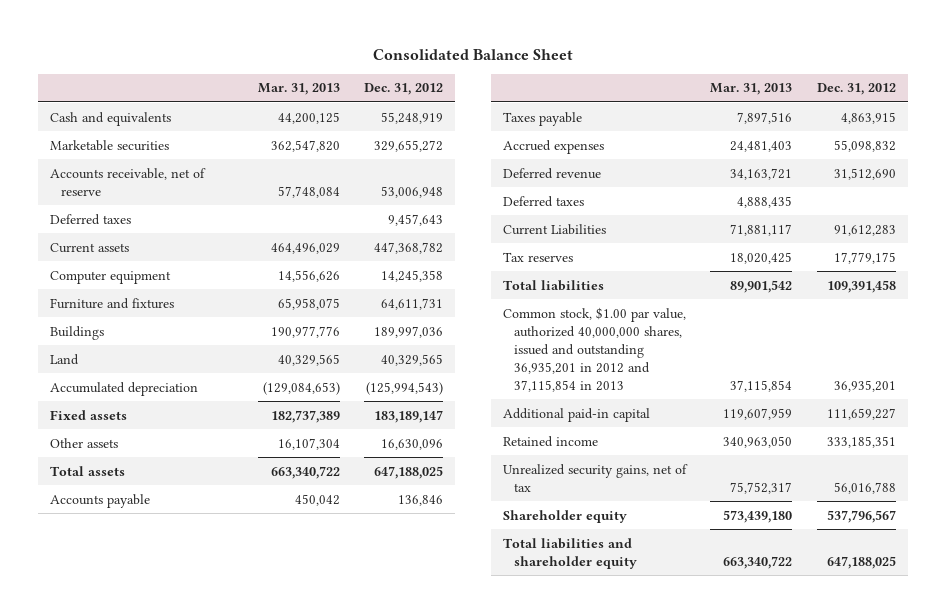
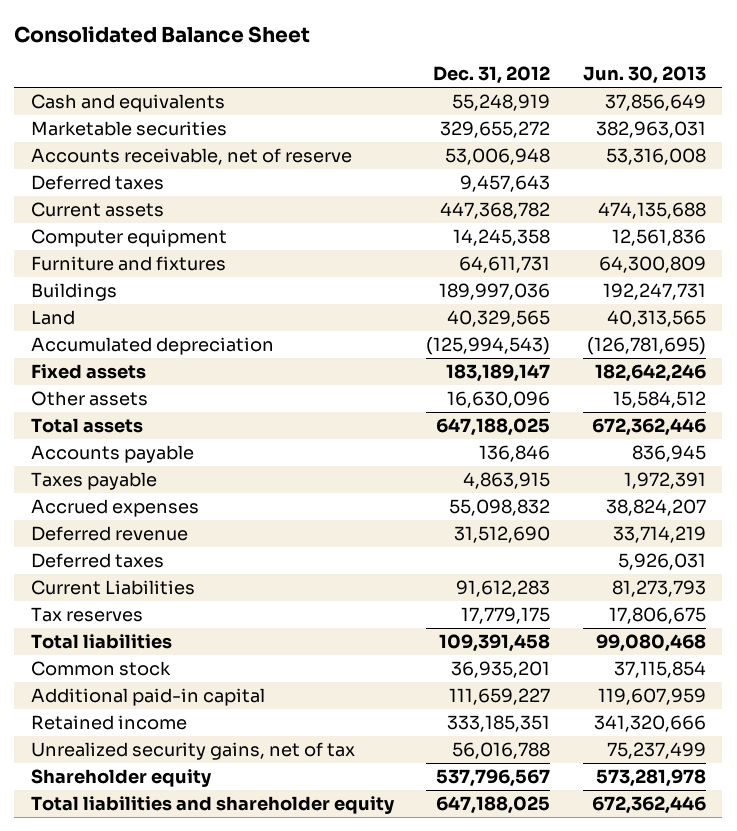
[257,83,340,96] Mar. 31, 2013 -> none
none -> [582,65,706,84] Jun. 30, 2013
[502,306,686,392] Common stock, $1.00 par value, authorized 40,000,000 shares, issued and outstanding 36,935,201 in 2012 and 37,115,854 in 2013 -> [30,661,171,677] Common stock

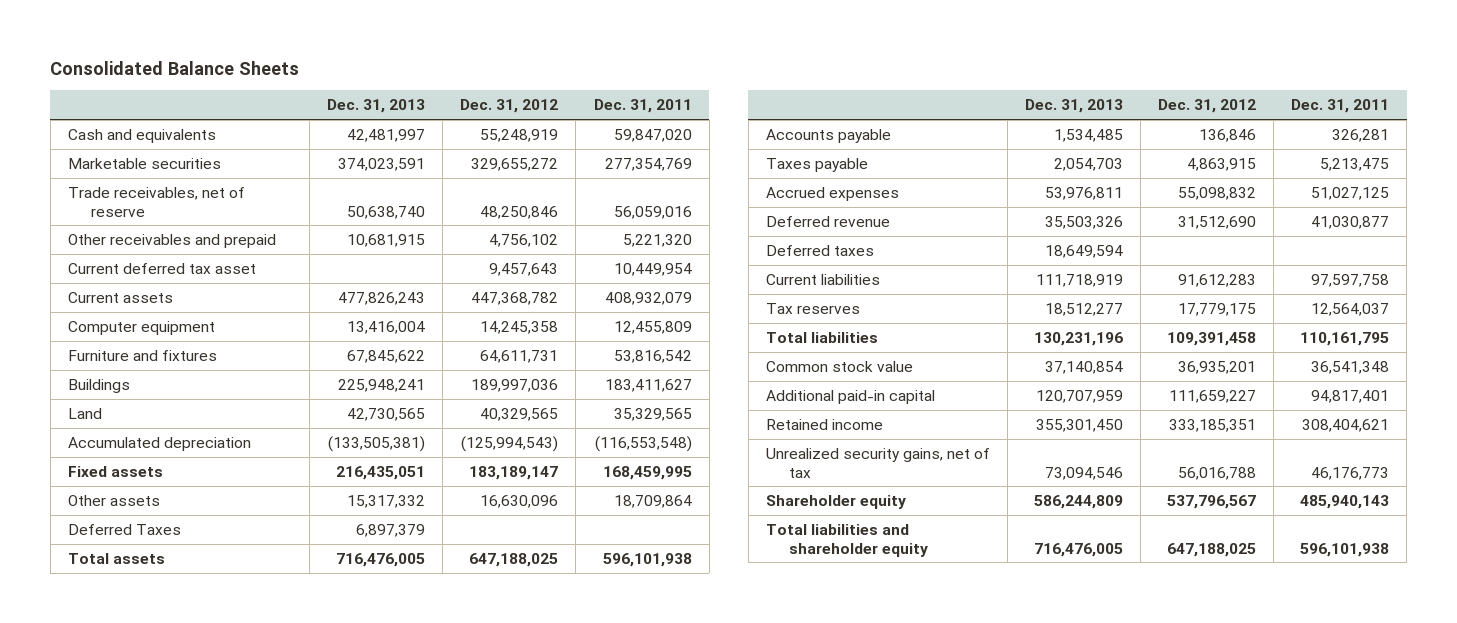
[14,26,311,44] Consolidated Balance Sheet -> [50,60,300,75] Consolidated Balance Sheets
[582,65,706,84] Jun. 30, 2013 -> none
none -> [327,99,426,114] Dec. 31, 2013
none -> [593,99,692,114] Dec. 31, 2011
[30,148,352,166] Accounts receivable, net of reserve -> none
none -> [68,186,246,217] Trade receivables, net of reserve
none -> [68,233,277,248] Other receivables and prepaid
[30,175,164,191] Deferred taxes -> [68,262,257,274] Current deferred tax asset
none -> [68,523,182,535] Deferred Taxes
[30,580,195,596] Current Liabilities -> [765,273,880,285] Current liabilities
[30,661,171,677] Common stock -> [765,360,913,372] Common stock value

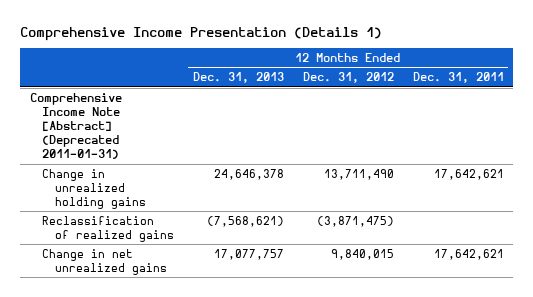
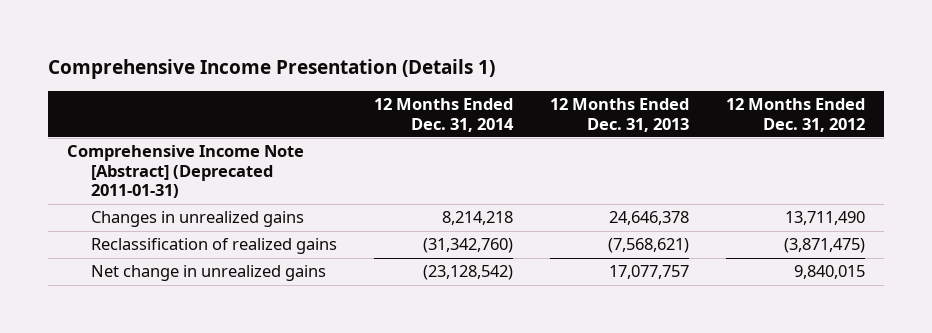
[412,72,504,84] Dec. 31, 2011 -> none
none -> [373,98,514,132] 12 Months Ended Dec. 31, 2014
[42,168,147,209] Change in unrealized holding gains -> [90,211,304,228] Changes in unrealized gains
[42,248,168,275] Change in net unrealized gains -> [90,265,326,282] Net change in unrealized gains

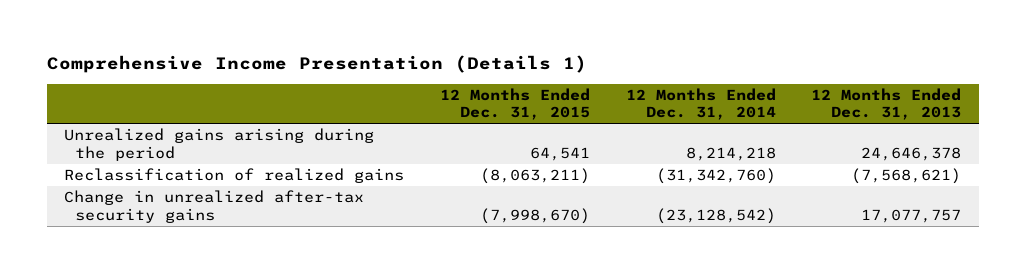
[726,98,866,132] 12 Months Ended Dec. 31, 2012 -> none
none -> [439,87,590,121] 12 Months Ended Dec. 31, 2015
[66,145,304,199] Comprehensive Income Note [Abstract] (Deprecated 2011-01-31) -> none
[90,211,304,228] Changes in unrealized gains -> [64,128,375,161] Unrealized gains arising during the period
[90,265,326,282] Net change in unrealized gains -> [64,190,365,223] Change in unrealized after-tax security gains

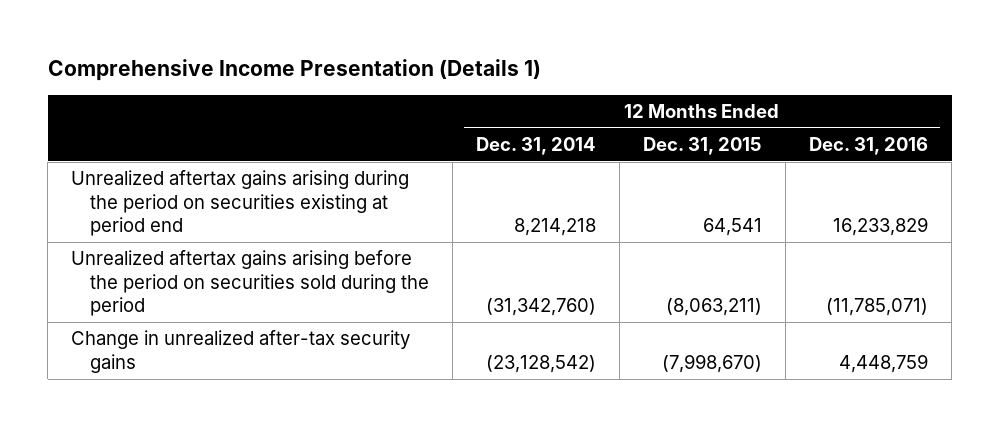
[811,87,962,121] 12 Months Ended Dec. 31, 2013 -> none
none -> [809,136,929,155] Dec. 31, 2016
[64,168,405,184] Reclassification of realized gains -> none
none -> [71,170,410,237] Unrealized aftertax gains arising during the period on securities existing at period end
[64,128,375,161] Unrealized gains arising during the period -> [71,250,429,317] Unrealized aftertax gains arising before the period on securities sold during the period
[529,146,590,161] 64,541 -> [666,298,763,317] (8,063,211)
[685,146,776,161] 8,214,218 -> [486,298,597,317] (31,342,760)

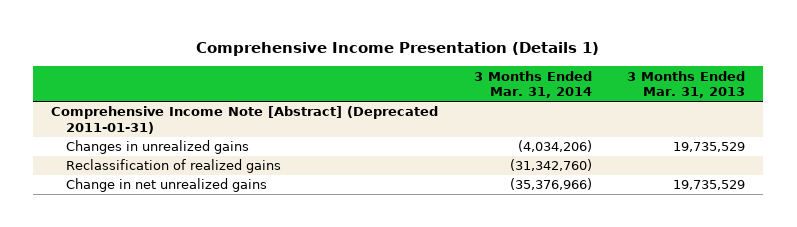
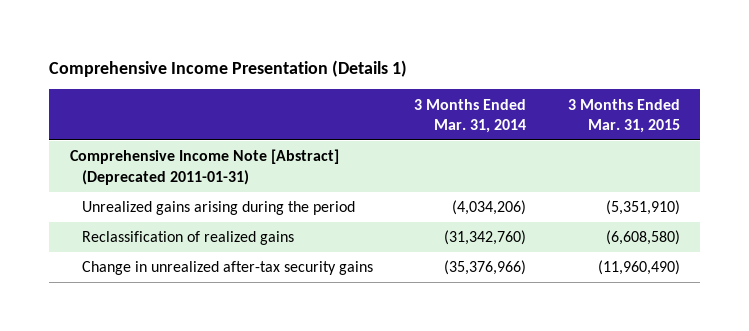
[627,70,746,99] 3 Months Ended Mar. 31, 2013 -> none
none -> [567,98,680,133] 3 Months Ended Mar. 31, 2015
[65,140,249,155] Changes in unrealized gains -> [81,201,355,216] Unrealized gains arising during the period
[65,178,267,193] Change in net unrealized gains -> [81,261,373,276] Change in unrealized after-tax security gains

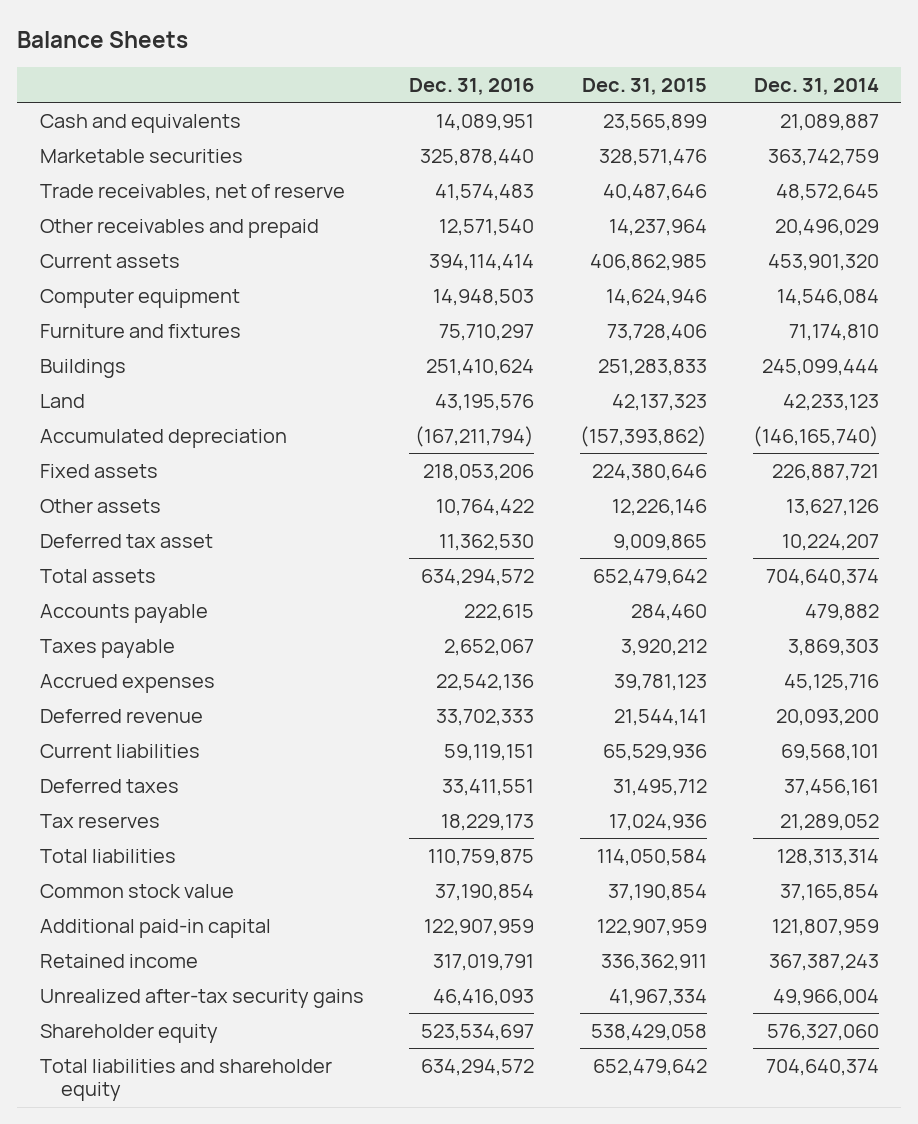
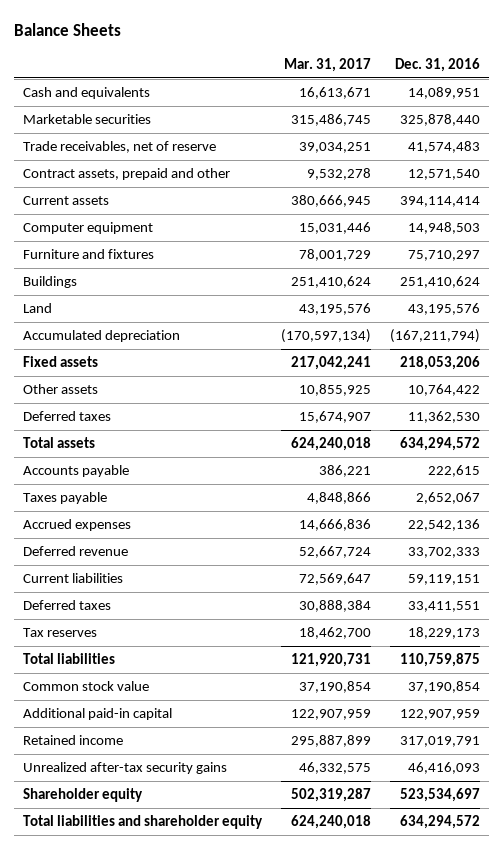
[581,78,707,96] Dec. 31, 2015 -> none
[753,78,879,96] Dec. 31, 2014 -> none
none -> [284,57,372,72] Mar. 31, 2017
[39,218,319,238] Other receivables and prepaid -> [23,168,231,181] Contract assets, prepaid and other
[39,533,213,548] Deferred tax asset -> [23,411,112,422] Deferred taxes

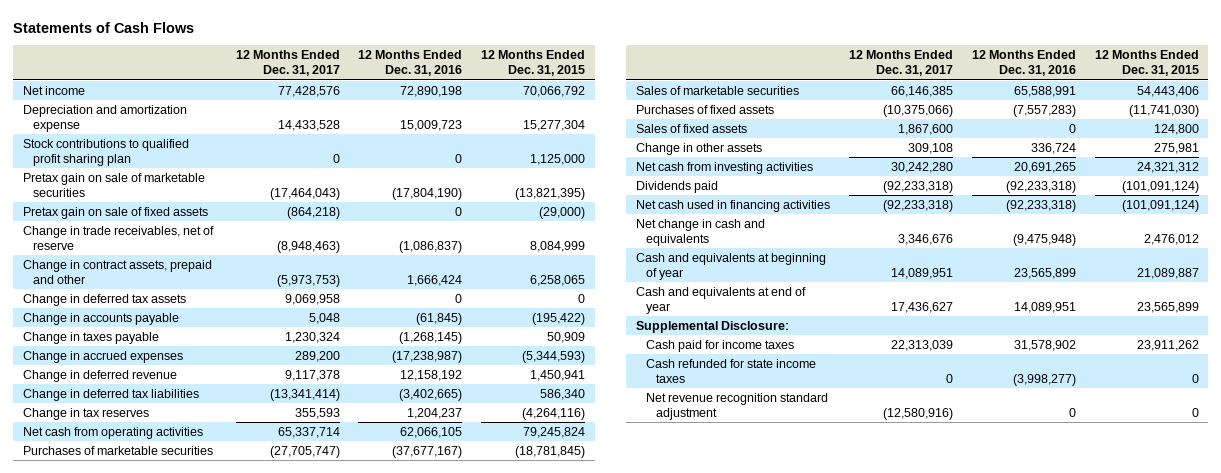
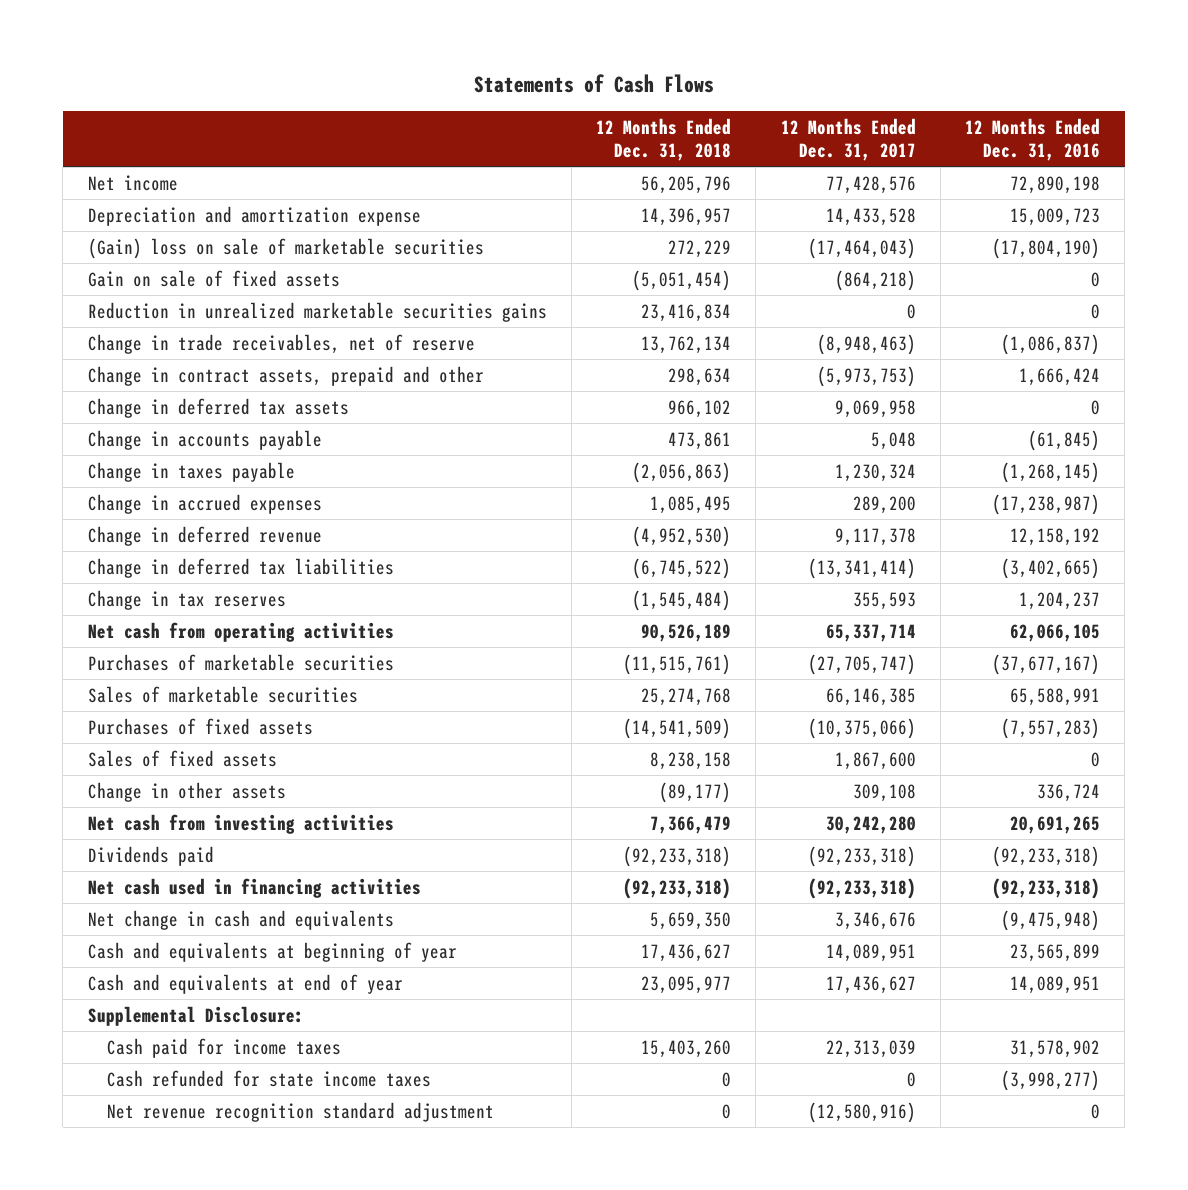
[481,50,586,77] 12 Months Ended Dec. 31, 2015 -> none
none -> [596,118,732,161] 12 Months Ended Dec. 31, 2018
[22,139,189,167] Stock contributions to qualified profit sharing plan -> none
[22,173,205,198] Pretax gain on sale of marketable securities -> [87,237,484,259] (Gain) loss on sale of marketable securities
[22,207,208,220] Pretax gain on sale of fixed assets -> [87,269,340,287] Gain on sale of fixed assets
none -> [87,301,547,322] Reduction in unrealized marketable securities gains

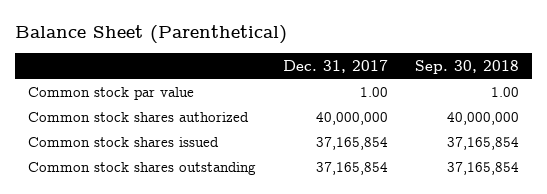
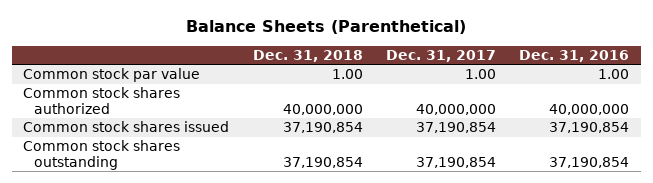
[14,25,287,45] Balance Sheet (Parenthetical) -> [186,20,467,35] Balance Sheets (Parenthetical)
[414,60,519,75] Sep. 30, 2018 -> none
none -> [252,49,363,62] Dec. 31, 2018
none -> [519,49,630,62] Dec. 31, 2016
[315,136,388,150] 37,165,854 -> [415,122,496,134] 37,190,854
[315,161,388,175] 37,165,854 -> [415,156,496,168] 37,190,854

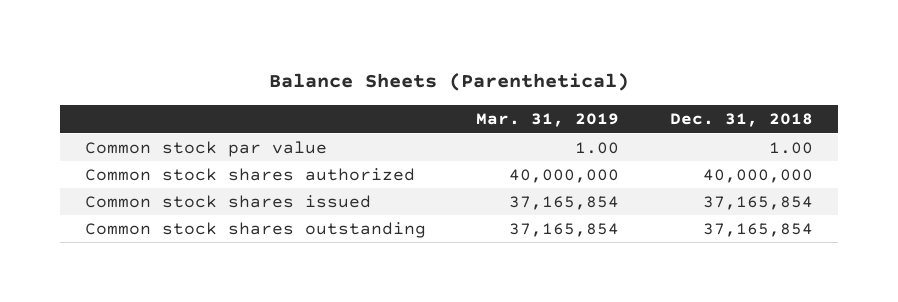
[385,49,496,62] Dec. 31, 2017 -> none
[519,49,630,62] Dec. 31, 2016 -> none
none -> [476,113,620,128] Mar. 31, 2019
[282,122,363,134] 37,190,854 -> [702,196,813,211] 37,165,854
[282,156,363,168] 37,190,854 -> [702,223,813,238] 37,165,854

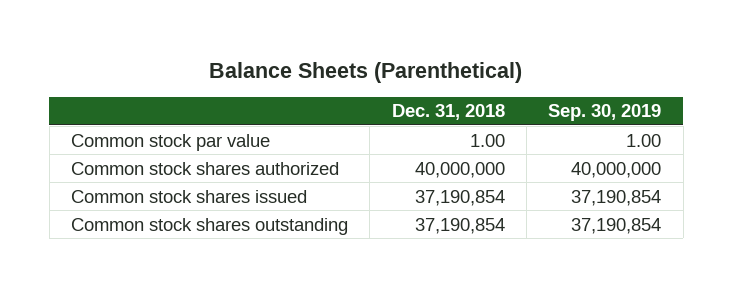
[476,113,620,128] Mar. 31, 2019 -> none
none -> [548,104,662,122] Sep. 30, 2019
[702,196,813,211] 37,165,854 -> [414,189,505,206] 37,190,854
[702,223,813,238] 37,165,854 -> [414,217,505,234] 37,190,854

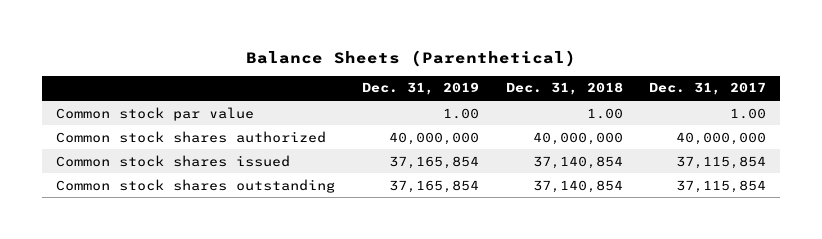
[548,104,662,122] Sep. 30, 2019 -> none
none -> [361,82,479,96] Dec. 31, 2019
none -> [649,82,767,96] Dec. 31, 2017
[414,189,505,206] 37,190,854 -> [532,155,623,169] 37,140,854
[414,217,505,234] 37,190,854 -> [532,179,623,193] 37,140,854

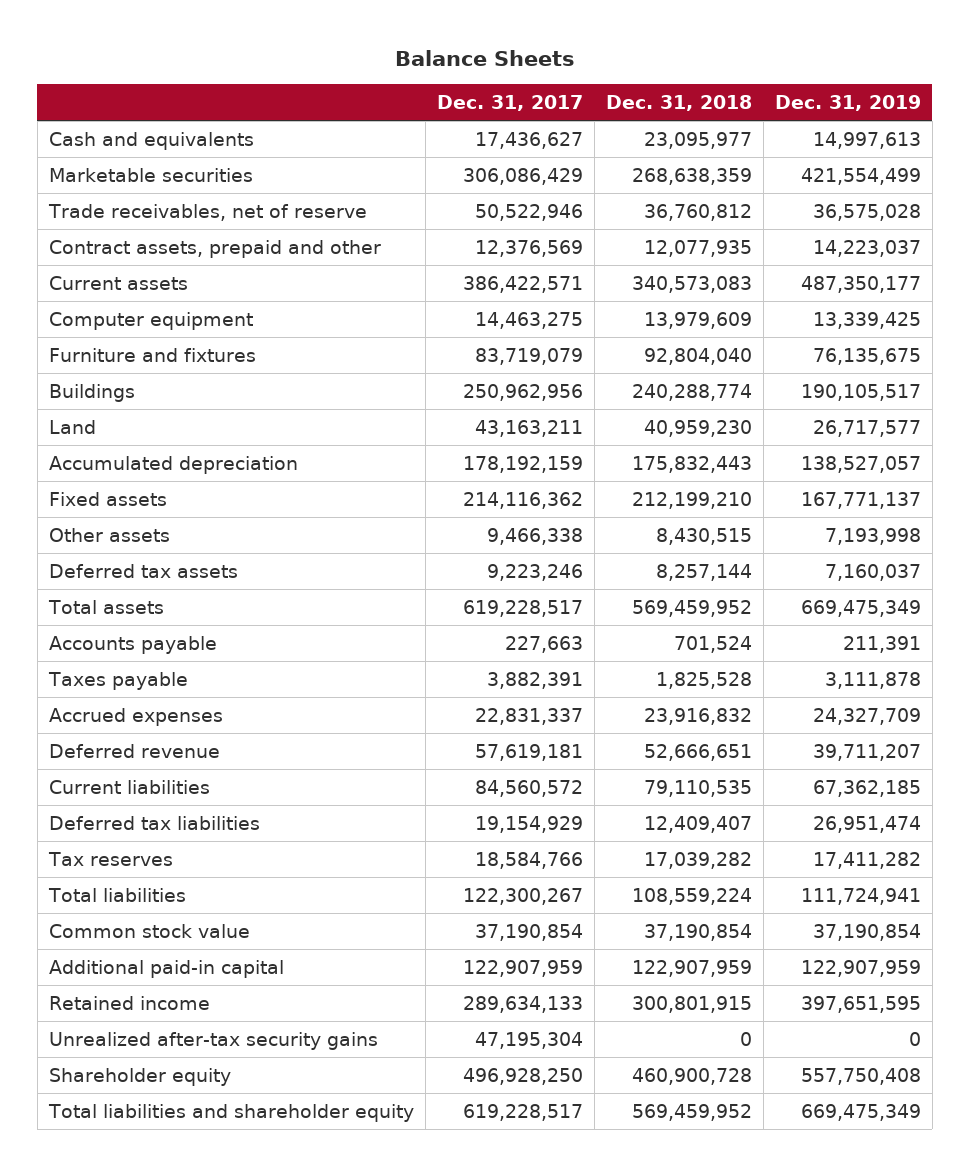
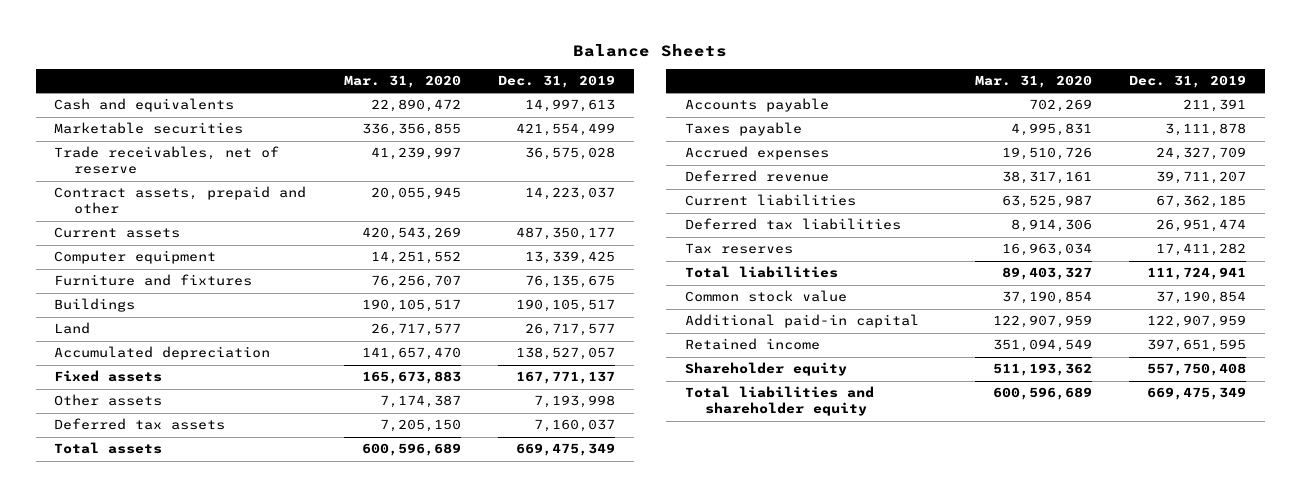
[436,94,583,111] Dec. 31, 2017 -> none
[605,94,752,111] Dec. 31, 2018 -> none
none -> [343,74,461,88] Mar. 31, 2020
[48,1031,378,1050] Unrealized after-tax security gains -> none

